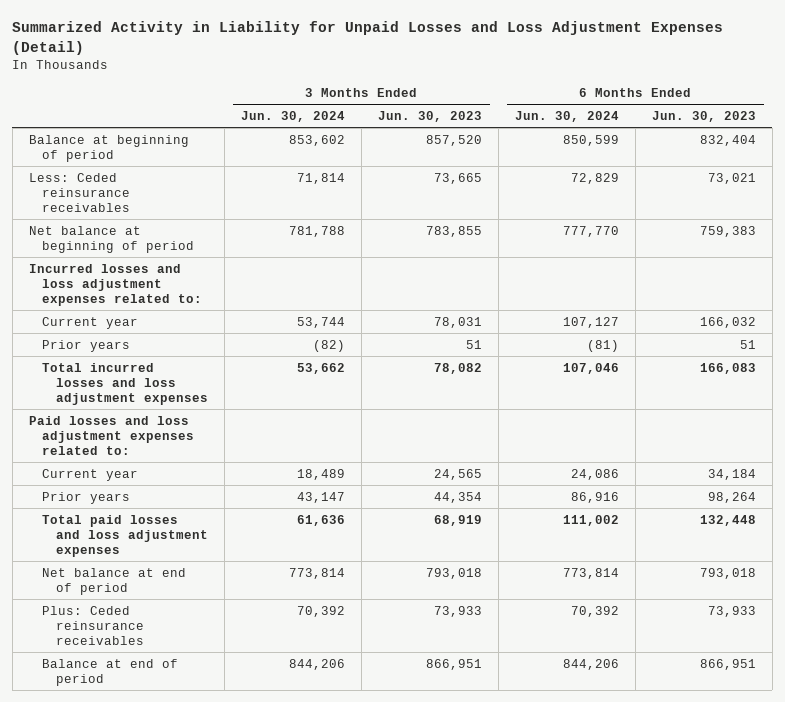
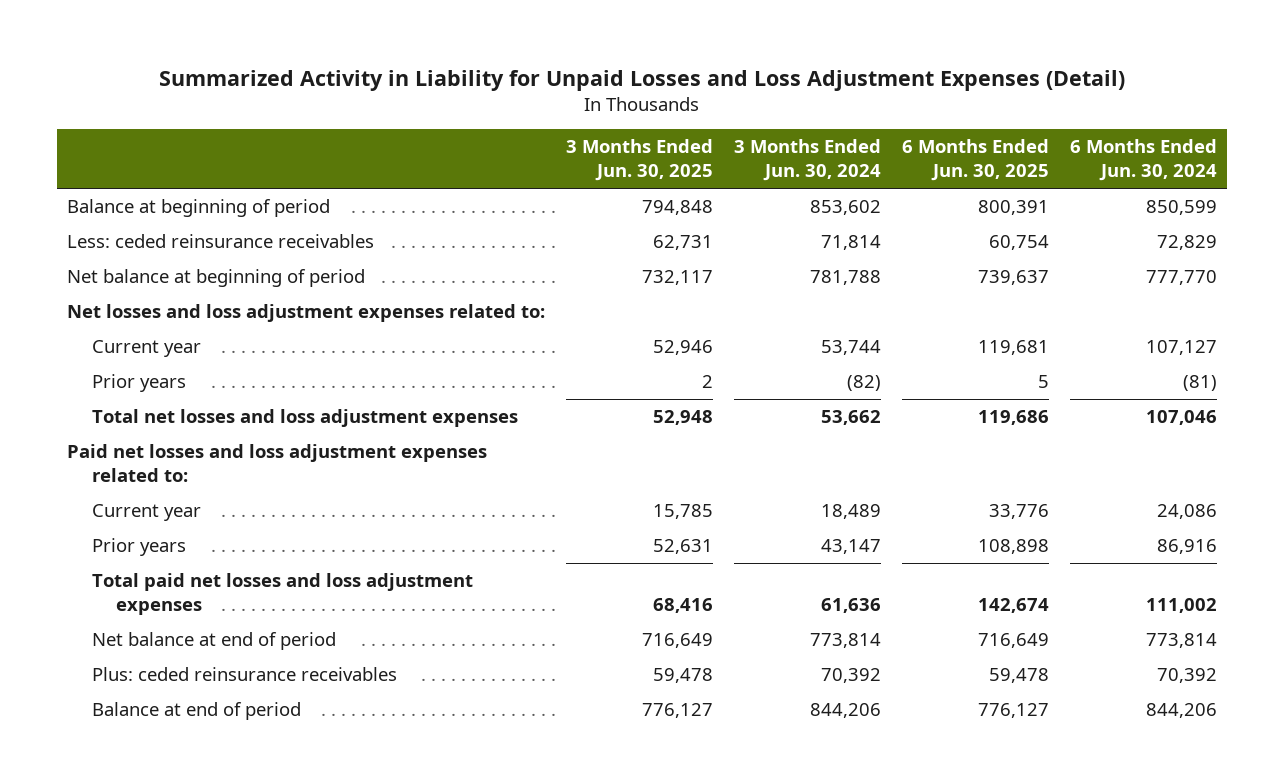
[377,110,482,122] Jun. 30, 2023 -> none
[651,110,756,122] Jun. 30, 2023 -> none
none -> [566,139,714,182] 3 Months Ended Jun. 30, 2025
none -> [902,139,1050,182] 6 Months Ended Jun. 30, 2025
[28,172,131,213] Less: Ceded reinsurance receivables -> [67,234,375,249] Less: ceded reinsurance receivables
[28,263,203,307] Incurred losses and loss adjustment expenses related to: -> [67,304,546,323] Net losses and loss adjustment expenses related to:
[42,362,208,406] Total incurred losses and loss adjustment expenses -> [91,409,518,428] Total net losses and loss adjustment expenses
[28,415,195,456] Paid losses and loss adjustment expenses related to: -> [67,444,488,483] Paid net losses and loss adjustment expenses related to:
[42,514,208,558] Total paid losses and loss adjustment expenses -> [91,573,473,616] Total paid net losses and loss adjustment expenses
[42,605,144,646] Plus: Ceded reinsurance receivables -> [91,667,397,682] Plus: ceded reinsurance receivables

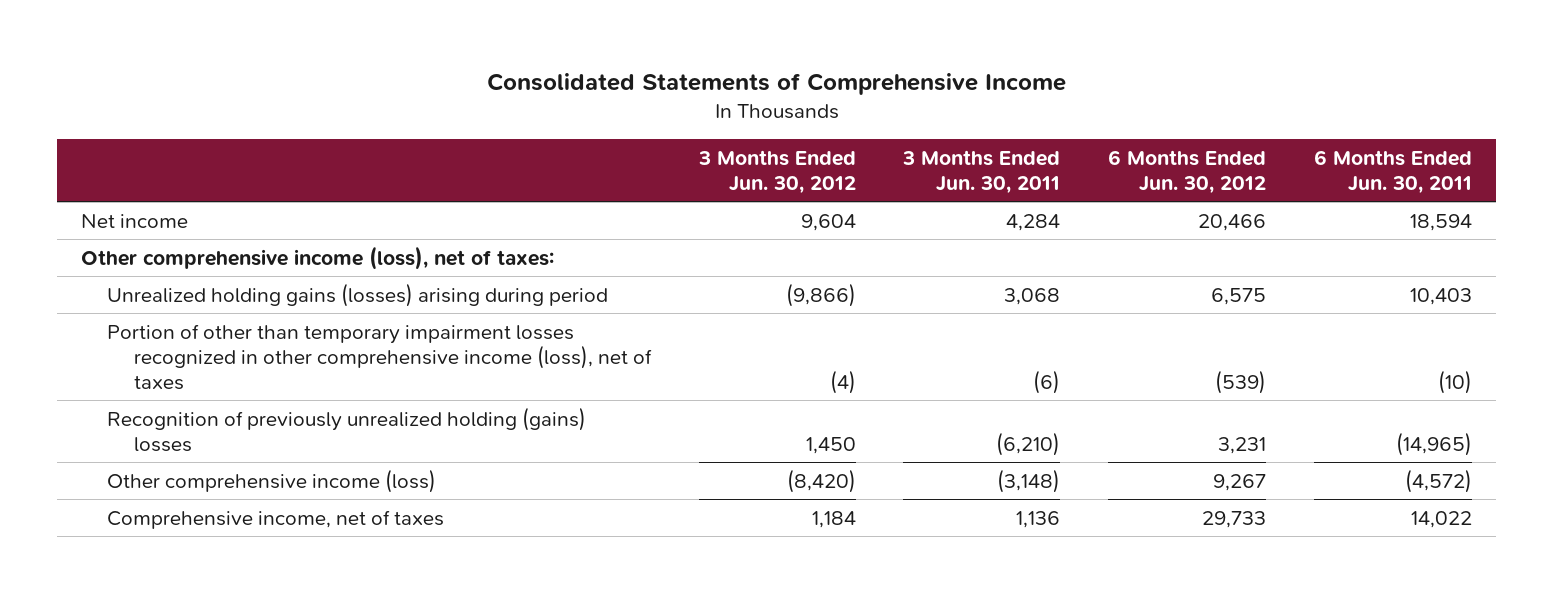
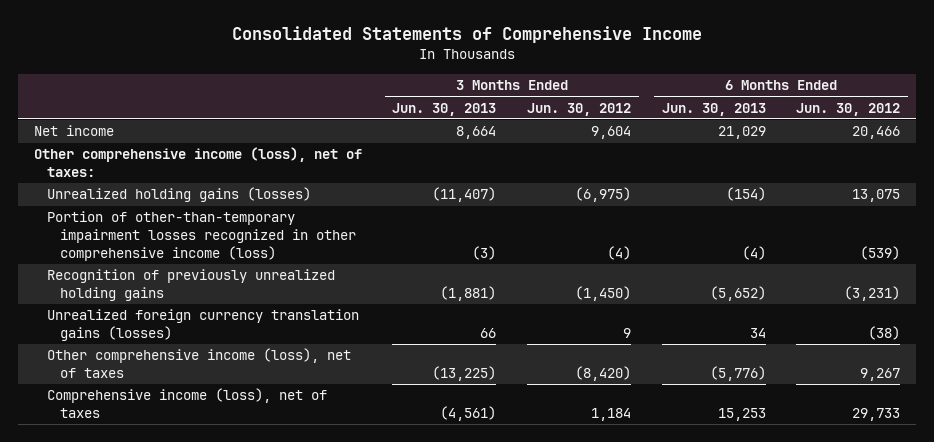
[902,149,1061,194] 3 Months Ended Jun. 30, 2011 -> none
[1314,149,1473,194] 6 Months Ended Jun. 30, 2011 -> none
none -> [392,102,497,116] Jun. 30, 2013
none -> [661,102,766,116] Jun. 30, 2013
[107,282,609,307] Unrealized holding gains (losses) arising during period -> [46,187,311,203] Unrealized holding gains (losses)
[785,282,856,307] (9,866) -> [574,187,631,203] (6,975)
[1211,287,1267,305] 6,575 -> [852,189,901,203] 13,075
[107,323,652,390] Portion of other than temporary impairment losses recognized in other comprehensive income (loss), net of taxes -> [46,211,357,262] Portion of other-than-temporary impairment losses recognized in other comprehensive income (loss)
[107,406,587,452] Recognition of previously unrealized holding (gains) losses -> [46,269,335,302] Recognition of previously unrealized holding gains
[805,436,856,454] 1,450 -> [574,286,631,302] (1,450)
[1218,436,1267,454] 3,231 -> [844,286,901,302] (3,231)
none -> [46,309,359,342] Unrealized foreign currency translation gains (losses)
[107,468,437,493] Other comprehensive income (loss) -> [46,348,351,379] Other comprehensive income (loss), net of taxes
[107,509,445,529] Comprehensive income, net of taxes -> [46,388,327,419] Comprehensive income (loss), net of taxes

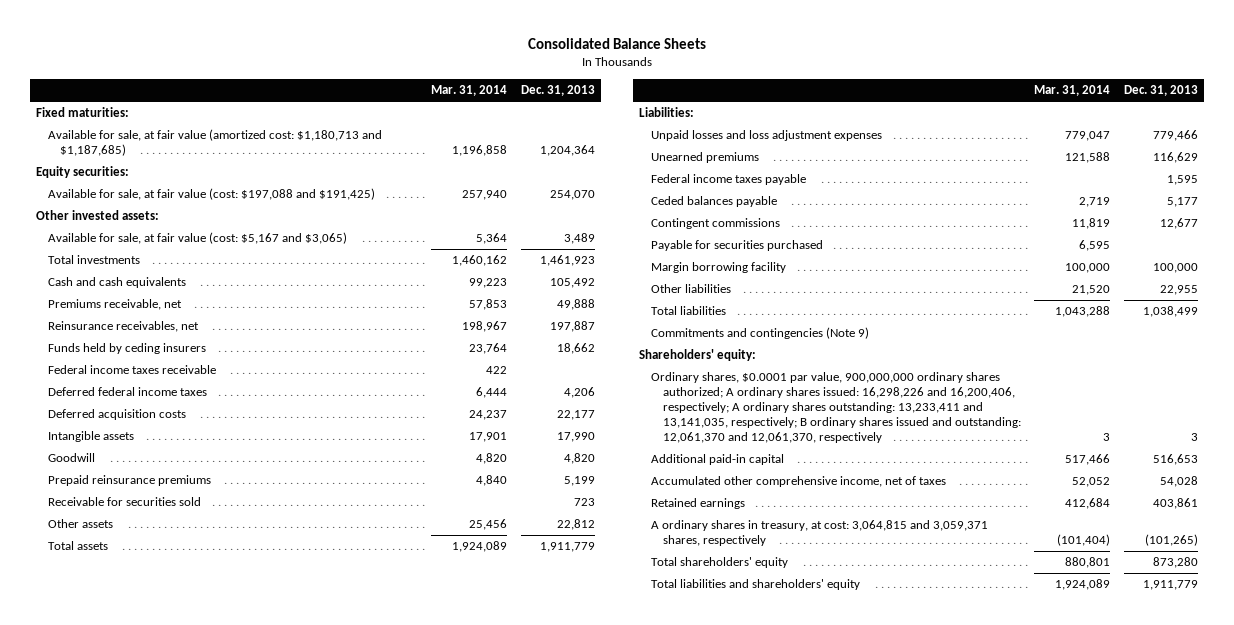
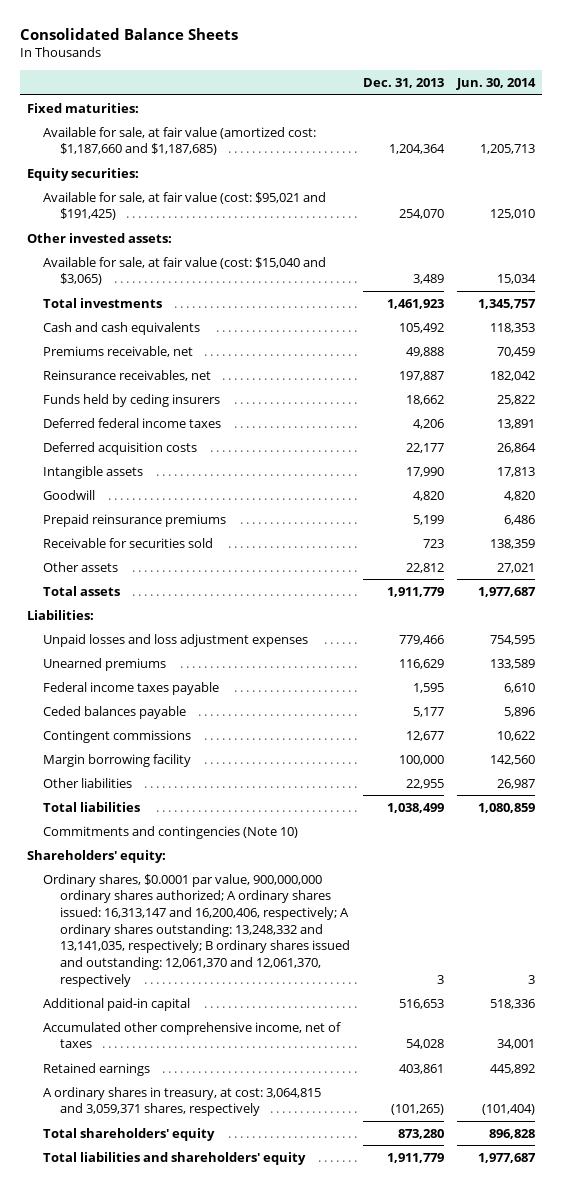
[431,85,508,97] Mar. 31, 2014 -> none
none -> [456,78,537,91] Jun. 30, 2014
[48,129,383,157] Available for sale, at fair value (amortized cost: $1,180,713 and $1,187,685) -> [43,126,317,156] Available for sale, at fair value (amortized cost: $1,187,660 and $1,187,685)
[48,188,376,201] Available for sale, at fair value (cost: $197,088 and $191,425) -> [43,191,327,221] Available for sale, at fair value (cost: $95,021 and $191,425)
[48,232,348,245] Available for sale, at fair value (cost: $5,167 and $3,065) -> [43,256,327,286] Available for sale, at fair value (cost: $15,040 and $3,065)
[48,365,217,375] Federal income taxes receivable -> none
[651,240,824,252] Payable for securities purchased -> none
[651,327,870,340] Commitments and contingencies (Note 9) -> [43,825,299,839] Commitments and contingencies (Note 10)
[651,372,1022,443] Ordinary shares, $0.0001 par value, 900,000,000 ordinary shares authorized; A ordinary shares issued: 16,298,226 and 16,200,406, respectively; A ordinary shares outstanding: 13,233,411 and 13,141,035, respectively; B ordinary shares issued and outstanding: 12,061,370 and 12,061,370, respectively -> [43,873,351,987] Ordinary shares, $0.0001 par value, 900,000,000 ordinary shares authorized; A ordinary shares issued: 16,313,147 and 16,200,406, respectively; A ordinary shares outstanding: 13,248,332 and 13,141,035, respectively; B ordinary shares issued and outstanding: 12,061,370 and 12,061,370, respectively

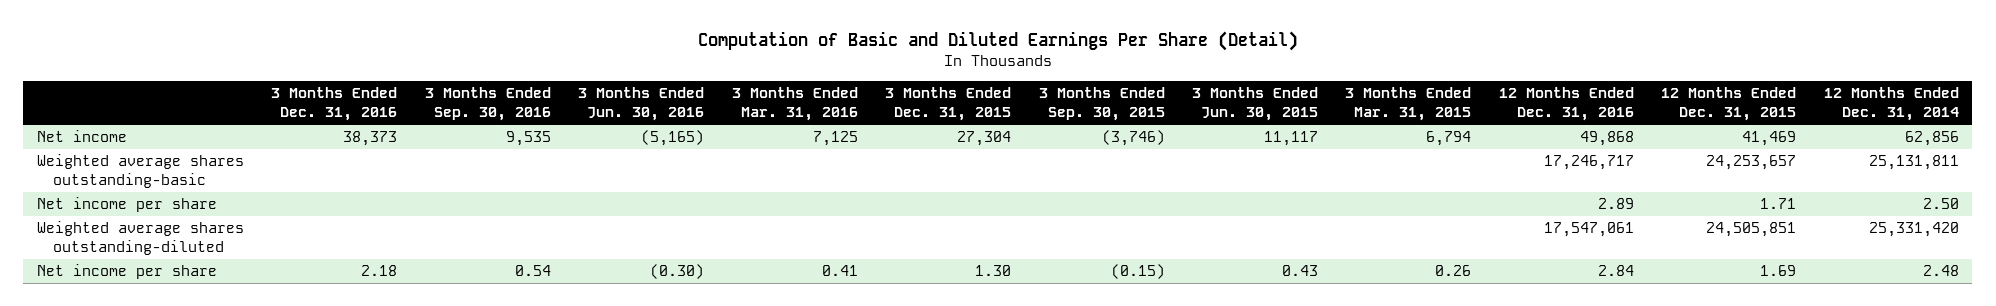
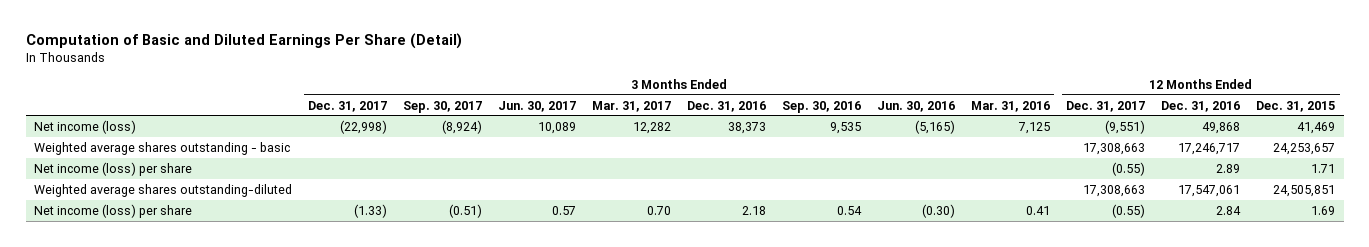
[885,87,1012,122] 3 Months Ended Dec. 31, 2015 -> none
[1038,87,1165,122] 3 Months Ended Sep. 30, 2015 -> none
[1191,87,1318,122] 3 Months Ended Jun. 30, 2015 -> none
[1345,87,1472,122] 3 Months Ended Mar. 31, 2015 -> none
[1823,87,1959,122] 12 Months Ended Dec. 31, 2014 -> none
none -> [307,100,387,112] Dec. 31, 2017
none -> [402,100,482,113] Sep. 30, 2017
none -> [497,100,576,112] Jun. 30, 2017
none -> [591,100,671,112] Mar. 31, 2017
none -> [1066,100,1146,112] Dec. 31, 2017
[36,130,127,143] Net income -> [33,119,136,134] Net income (loss)
[36,154,244,189] Weighted average shares outstanding-basic -> [33,141,290,155] Weighted average shares outstanding - basic
[36,197,217,213] Net income per share -> [33,161,192,176] Net income (loss) per share
[36,264,217,280] Net income per share -> [33,203,192,218] Net income (loss) per share

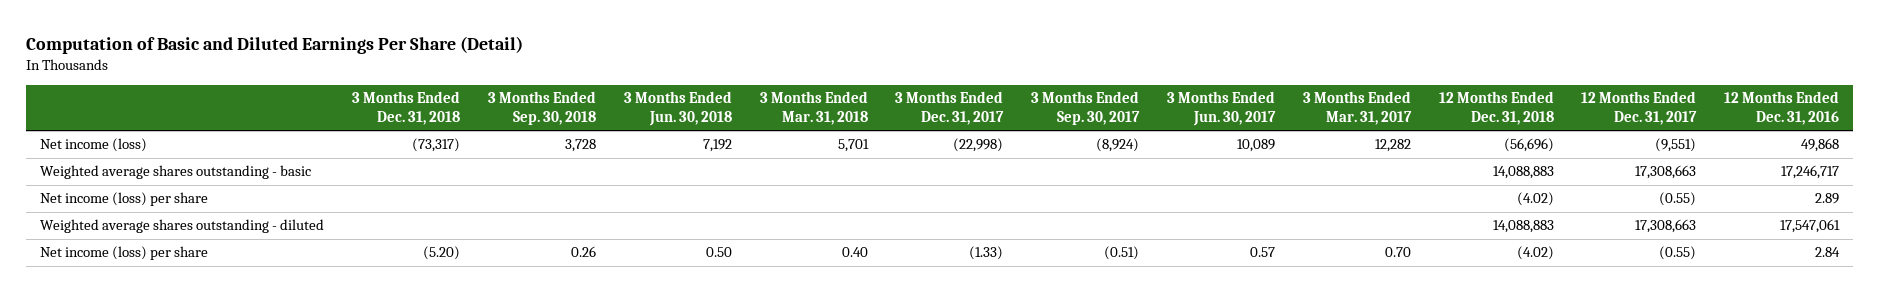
[686,100,766,112] Dec. 31, 2016 -> none
[782,100,862,113] Sep. 30, 2016 -> none
[877,100,956,112] Jun. 30, 2016 -> none
[971,100,1051,112] Mar. 31, 2016 -> none
[1256,100,1336,112] Dec. 31, 2015 -> none
none -> [352,91,461,126] 3 Months Ended Dec. 31, 2018
none -> [487,91,596,126] 3 Months Ended Sep. 30, 2018
none -> [623,91,732,127] 3 Months Ended Jun. 30, 2018
none -> [759,91,868,126] 3 Months Ended Mar. 31, 2018
none -> [1438,91,1554,126] 12 Months Ended Dec. 31, 2018
[33,183,292,197] Weighted average shares outstanding-diluted -> [40,219,325,234] Weighted average shares outstanding - diluted

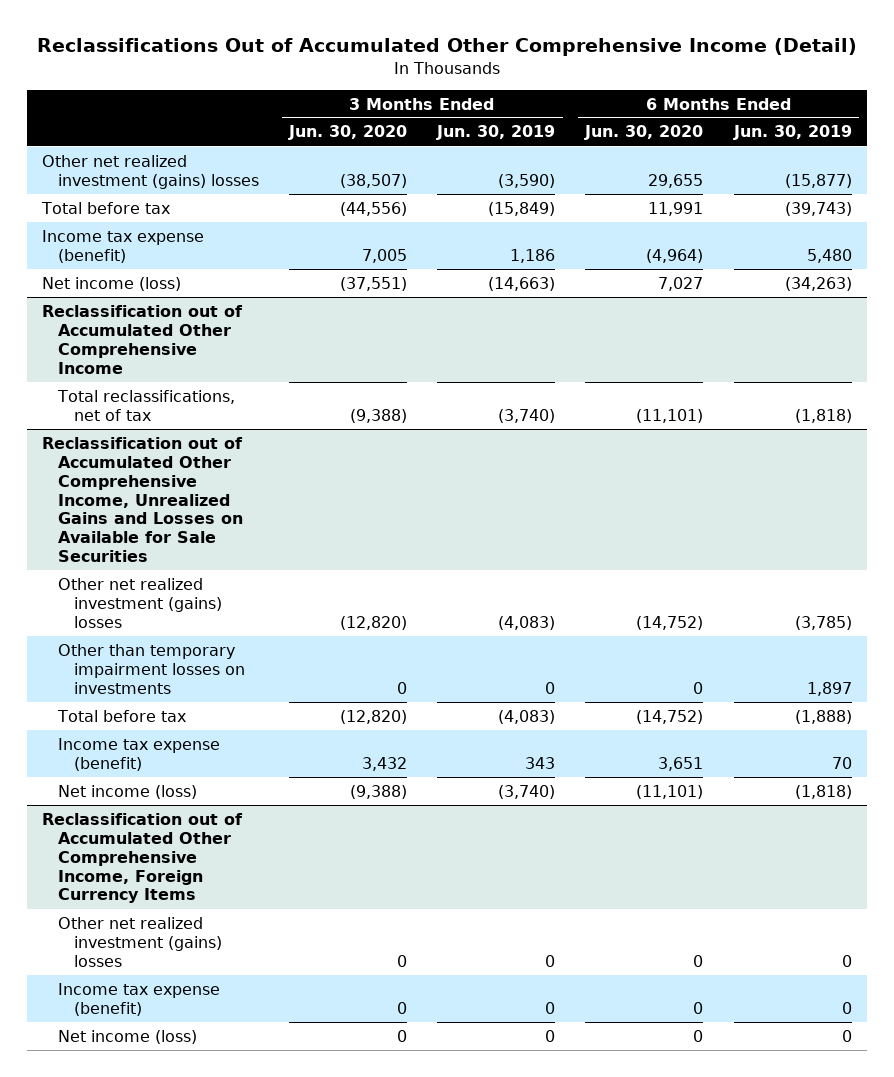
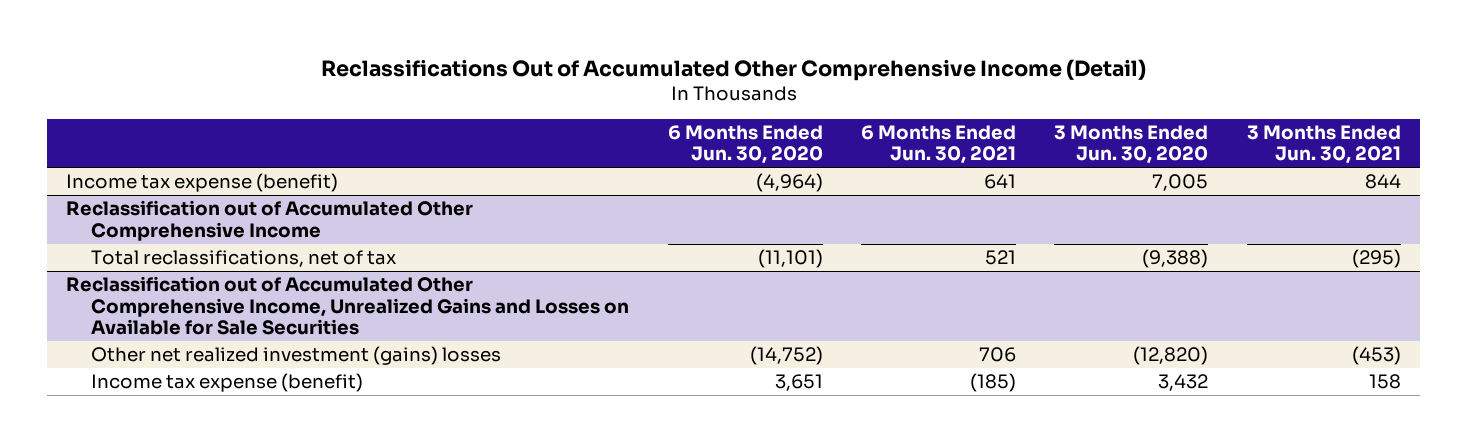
[436,125,556,141] Jun. 30, 2019 -> none
[732,125,852,141] Jun. 30, 2019 -> none
none -> [860,124,1016,165] 6 Months Ended Jun. 30, 2021
none -> [1246,124,1401,165] 3 Months Ended Jun. 30, 2021
[42,154,260,189] Other net realized investment (gains) losses -> none
[41,201,171,214] Total before tax -> none
[42,276,182,291] Net income (loss) -> none
[58,643,245,694] Other than temporary impairment losses on investments -> none
[57,709,187,722] Total before tax -> none
[58,784,198,799] Net income (loss) -> none
[42,812,244,904] Reclassification out of Accumulated Other Comprehensive Income, Foreign Currency Items -> none
[58,916,222,967] Other net realized investment (gains) losses -> none
[58,982,221,1016] Income tax expense (benefit) -> none
[58,1029,198,1044] Net income (loss) -> none

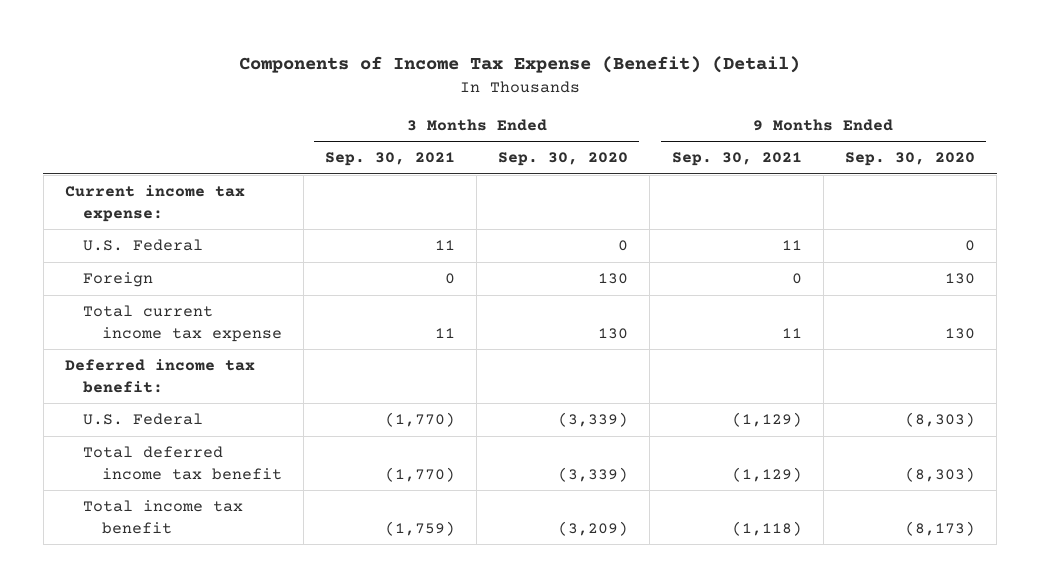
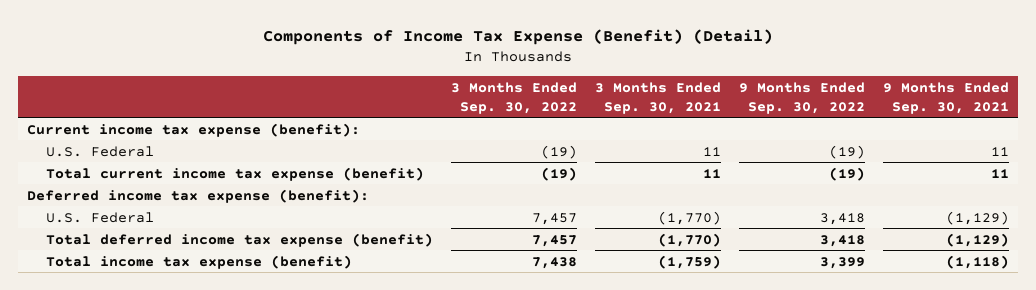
[498,152,629,167] Sep. 30, 2020 -> none
[845,152,976,167] Sep. 30, 2020 -> none
none -> [451,81,578,114] 3 Months Ended Sep. 30, 2022
none -> [738,81,865,114] 9 Months Ended Sep. 30, 2022
[64,185,245,222] Current income tax expense: -> [26,122,360,137] Current income tax expense (benefit):
[83,272,154,288] Foreign -> none
[83,305,282,342] Total current income tax expense -> [46,166,425,181] Total current income tax expense (benefit)
[64,359,255,393] Deferred income tax benefit: -> [26,188,369,203] Deferred income tax expense (benefit):
[83,446,282,480] Total deferred income tax benefit -> [46,232,434,247] Total deferred income tax expense (benefit)
[83,500,244,534] Total income tax benefit -> [46,254,353,269] Total income tax expense (benefit)

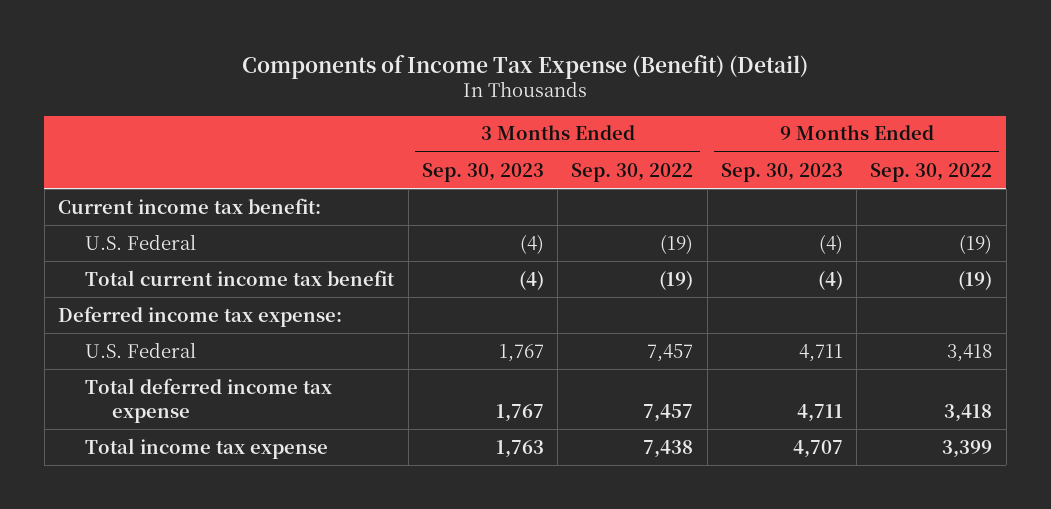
[594,81,721,114] 3 Months Ended Sep. 30, 2021 -> none
[882,81,1009,114] 9 Months Ended Sep. 30, 2021 -> none
none -> [421,162,544,182] Sep. 30, 2023
none -> [720,162,843,182] Sep. 30, 2023
[26,122,360,137] Current income tax expense (benefit): -> [58,197,322,214] Current income tax benefit:
[46,166,425,181] Total current income tax expense (benefit) -> [85,269,396,286] Total current income tax benefit
[26,188,369,203] Deferred income tax expense (benefit): -> [58,305,343,327] Deferred income tax expense:
[46,232,434,247] Total deferred income tax expense (benefit) -> [85,377,333,423] Total deferred income tax expense
[46,254,353,269] Total income tax expense (benefit) -> [85,437,329,459] Total income tax expense

